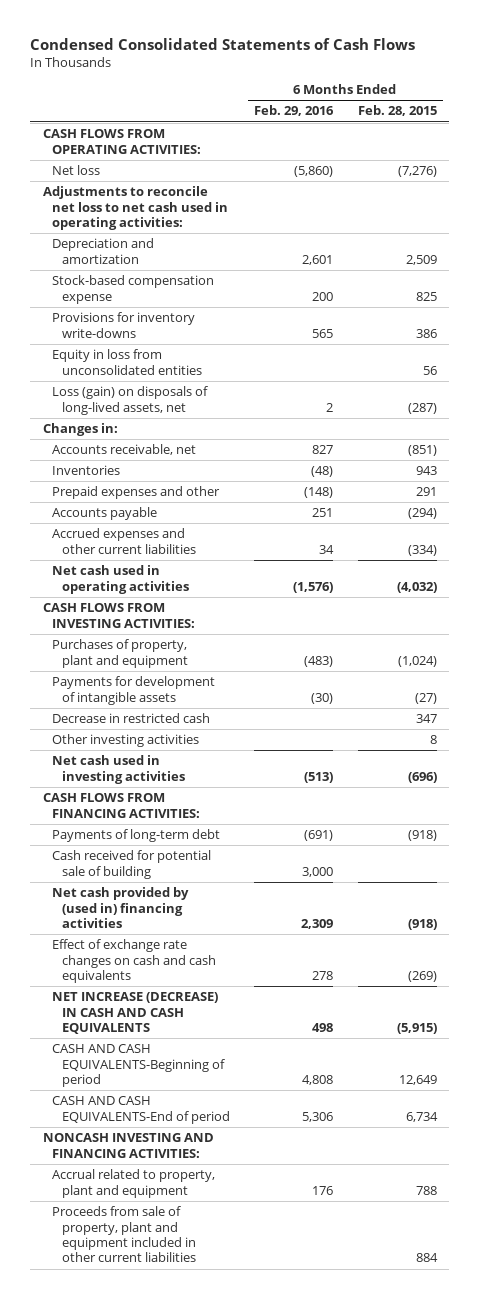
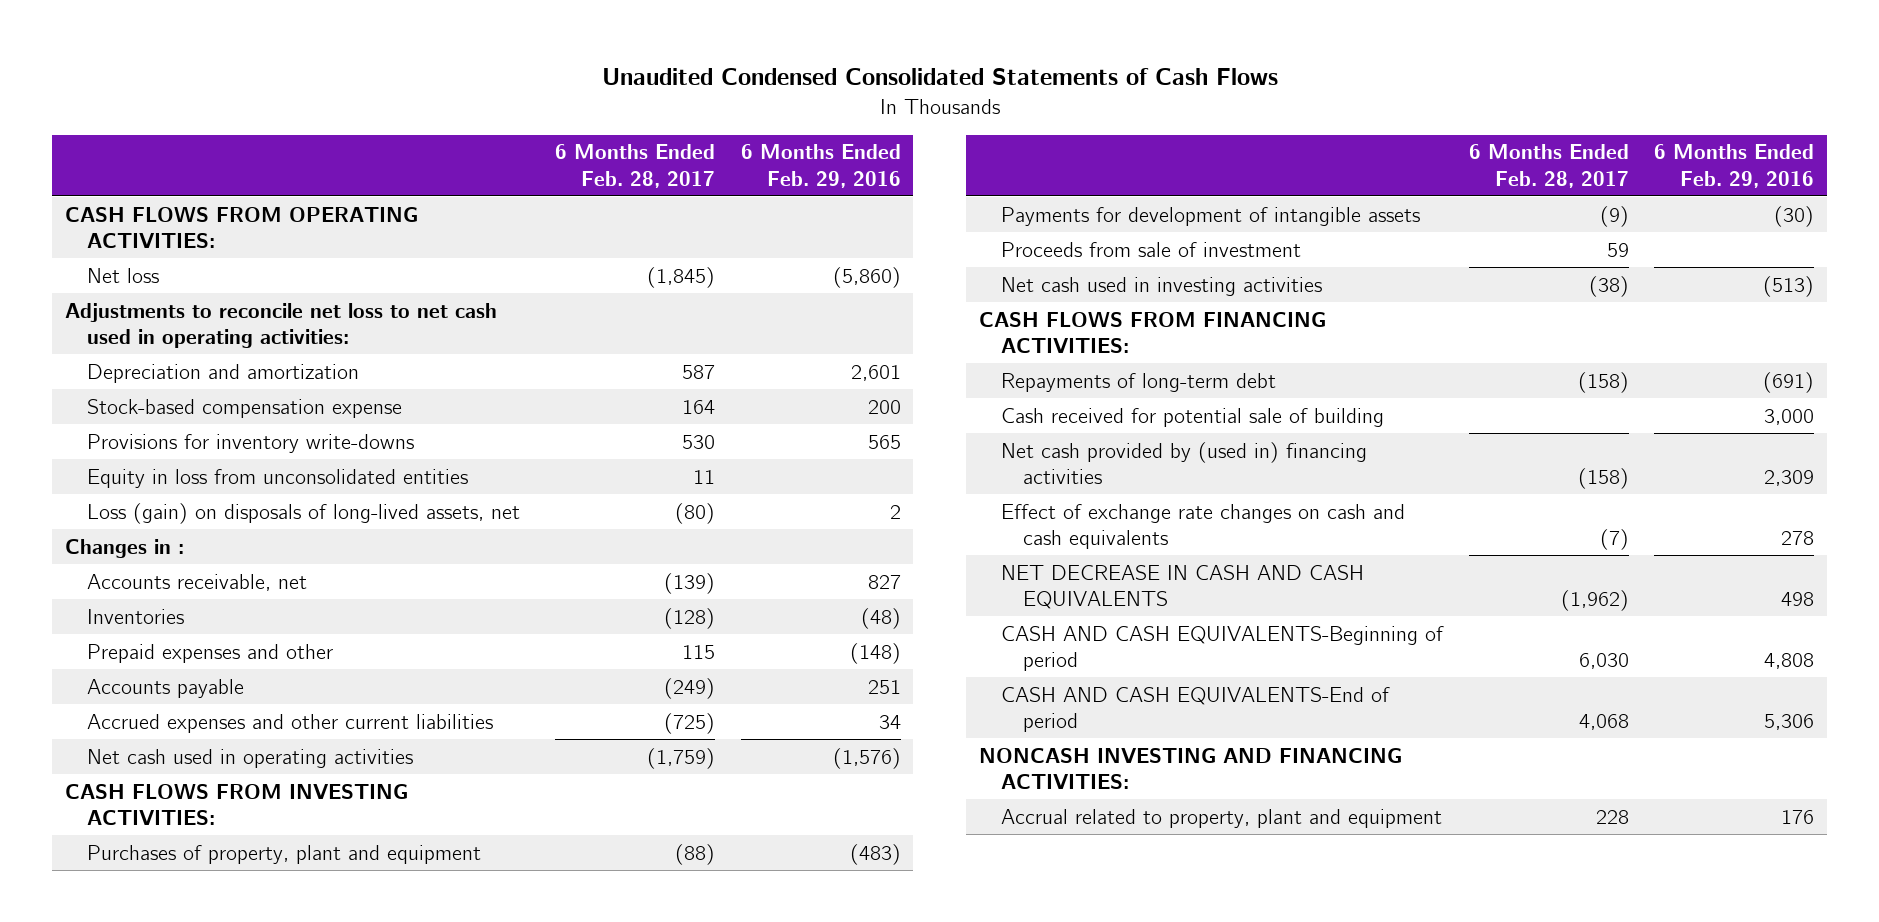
[30,37,416,50] Condensed Consolidated Statements of Cash Flows -> [601,68,1278,86] Unaudited Condensed Consolidated Statements of Cash Flows
[357,105,437,117] Feb. 28, 2015 -> none
none -> [554,144,715,188] 6 Months Ended Feb. 28, 2017
[42,423,118,437] Changes in: -> [65,538,185,558] Changes in :
[52,713,211,724] Decrease in restricted cash -> none
[52,734,200,748] Other investing activities -> none
none -> [1000,241,1301,257] Proceeds from sale of investment
[52,829,221,843] Payments of long-term debt -> [1000,372,1276,392] Repayments of long-term debt
[52,992,219,1034] NET INCREASE (DECREASE) IN CASH AND CASH EQUIVALENTS -> [1000,564,1364,609] NET DECREASE IN CASH AND CASH EQUIVALENTS
[52,1206,197,1263] Proceeds from sale of property, plant and equipment included in other current liabilities -> none

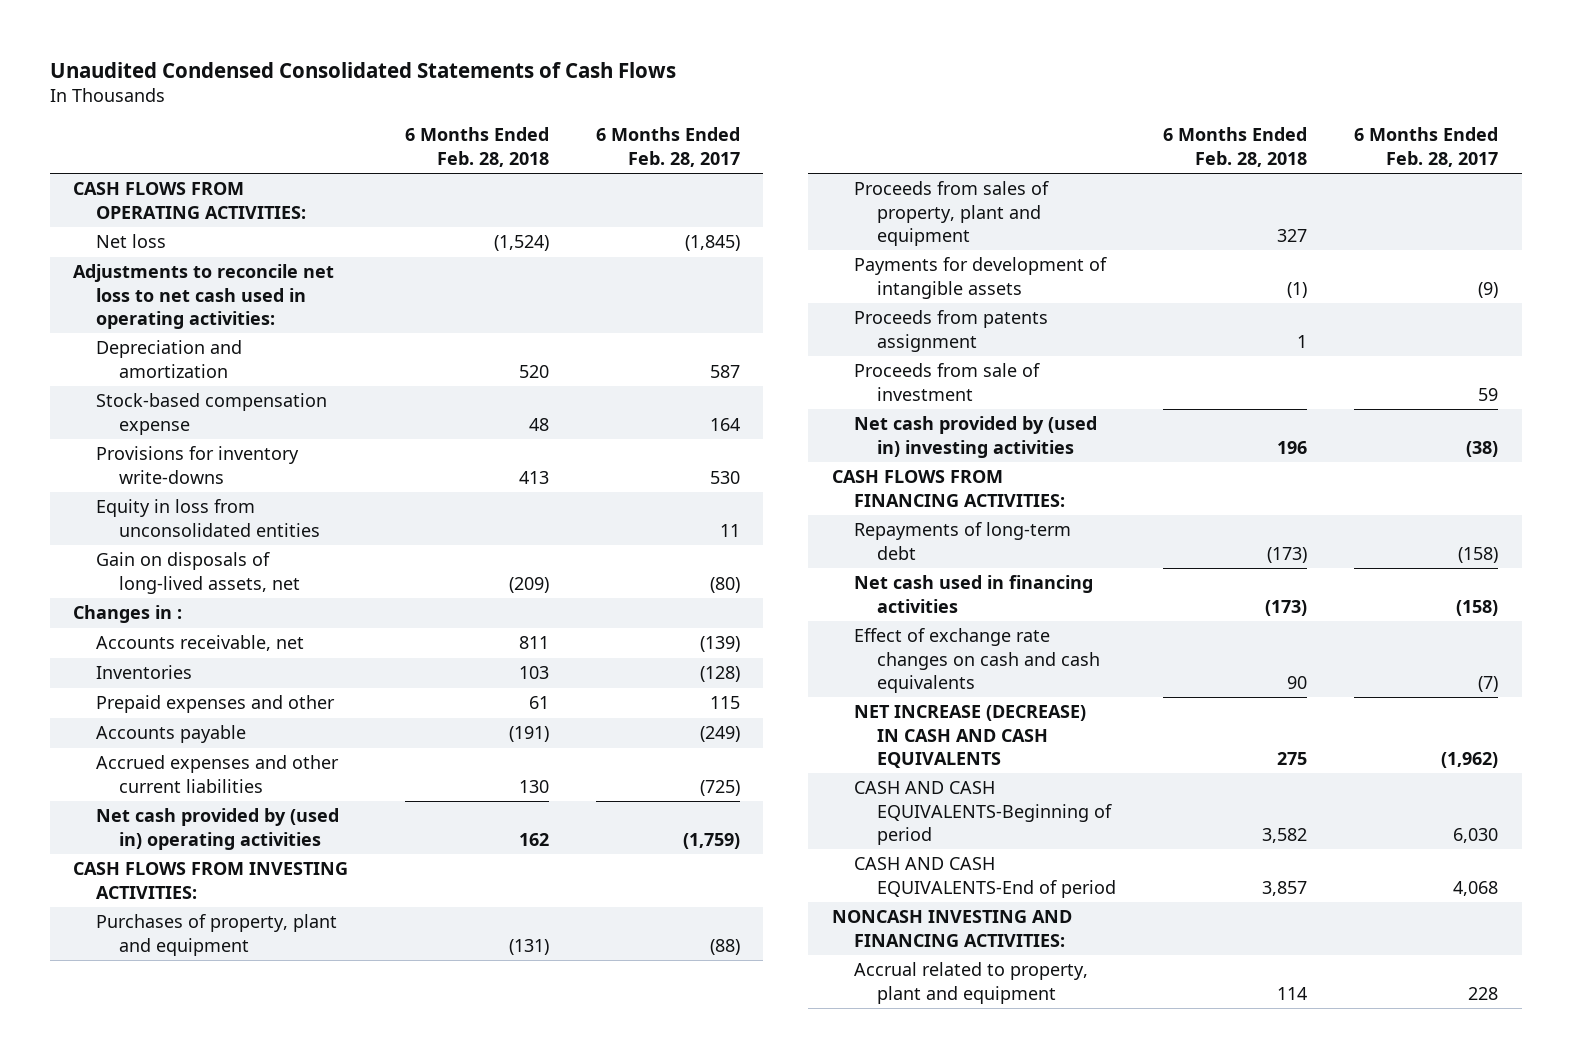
[740,144,901,188] 6 Months Ended Feb. 29, 2016 -> none
none -> [404,127,549,167] 6 Months Ended Feb. 28, 2018
[87,502,521,524] Loss (gain) on disposals of long-lived assets, net -> [96,552,300,594] Gain on disposals of long-lived assets, net
[87,748,414,768] Net cash used in operating activities -> [96,808,340,850] Net cash provided by (used in) operating activities
none -> [854,181,1050,246] Proceeds from sales of property, plant and equipment
none -> [854,310,1049,352] Proceeds from patents assignment
[1000,276,1322,296] Net cash used in investing activities -> [854,416,1098,458] Net cash provided by (used in) investing activities
[1000,407,1384,427] Cash received for potential sale of building -> none
[1000,441,1367,484] Net cash provided by (used in) financing activities -> [854,575,1094,613] Net cash used in financing activities
[1000,564,1364,609] NET DECREASE IN CASH AND CASH EQUIVALENTS -> [854,705,1087,768] NET INCREASE (DECREASE) IN CASH AND CASH EQUIVALENTS

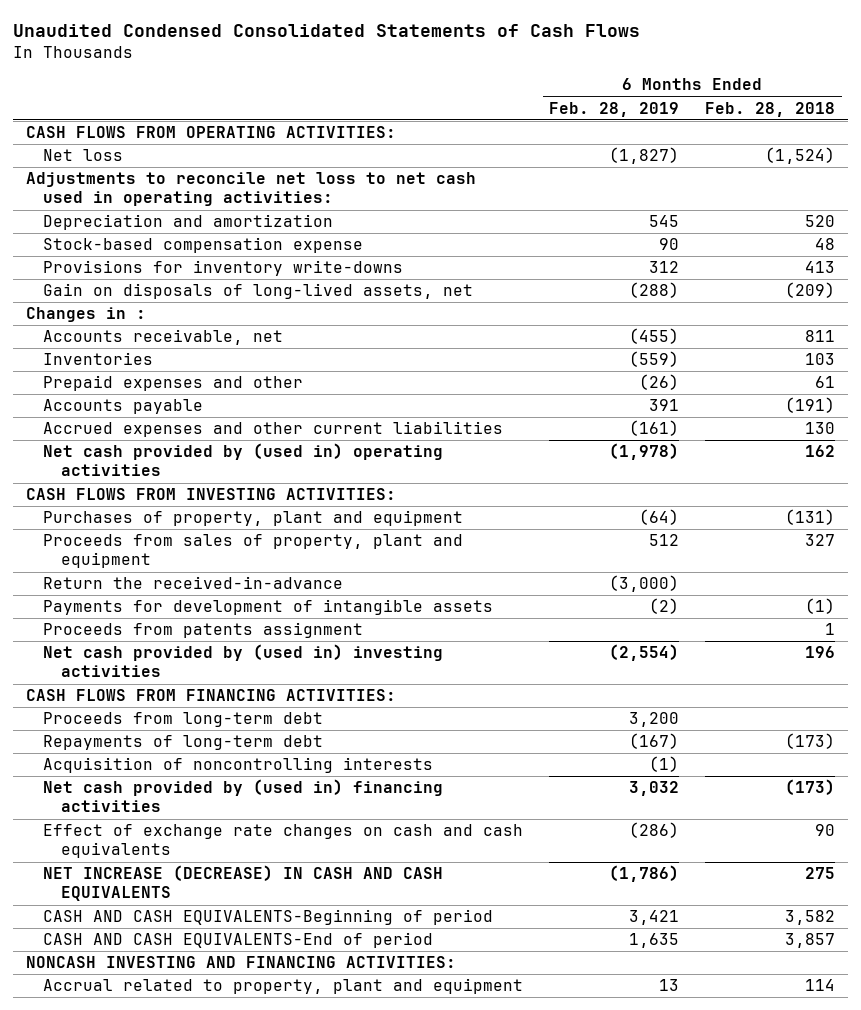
[595,127,740,167] 6 Months Ended Feb. 28, 2017 -> none
none -> [549,101,680,117] Feb. 28, 2019
[96,499,320,537] Equity in loss from unconsolidated entities -> none
none -> [43,576,344,590] Return the received-in-advance
[854,363,1041,401] Proceeds from sale of investment -> none
none -> [43,712,324,728] Proceeds from long-term debt
none -> [43,757,434,774] Acquisition of noncontrolling interests
[854,575,1094,613] Net cash used in financing activities -> [43,779,444,813] Net cash provided by (used in) financing activities

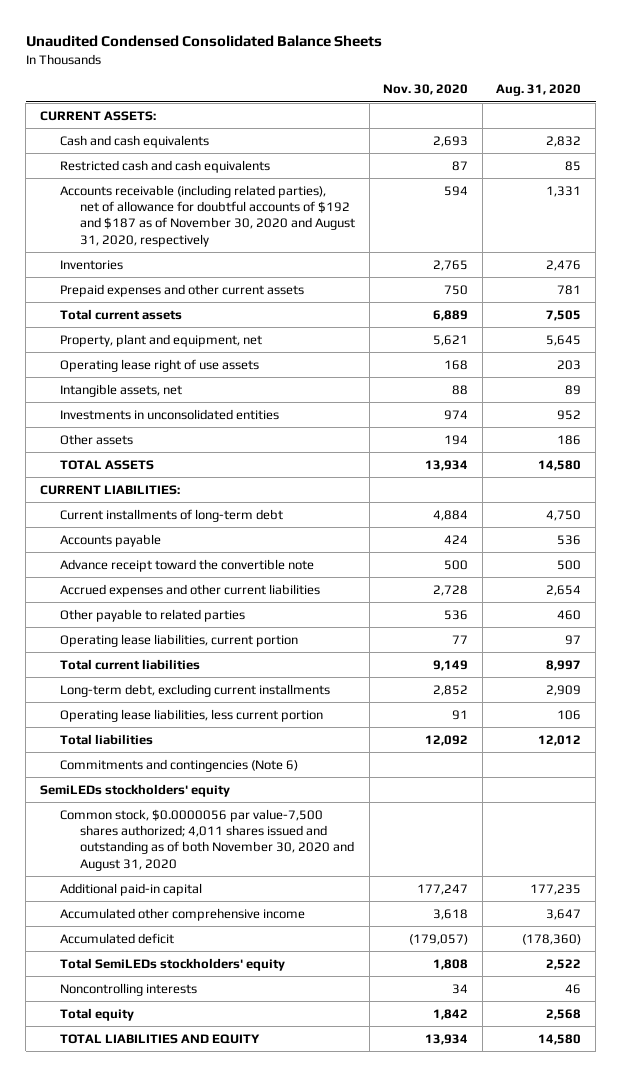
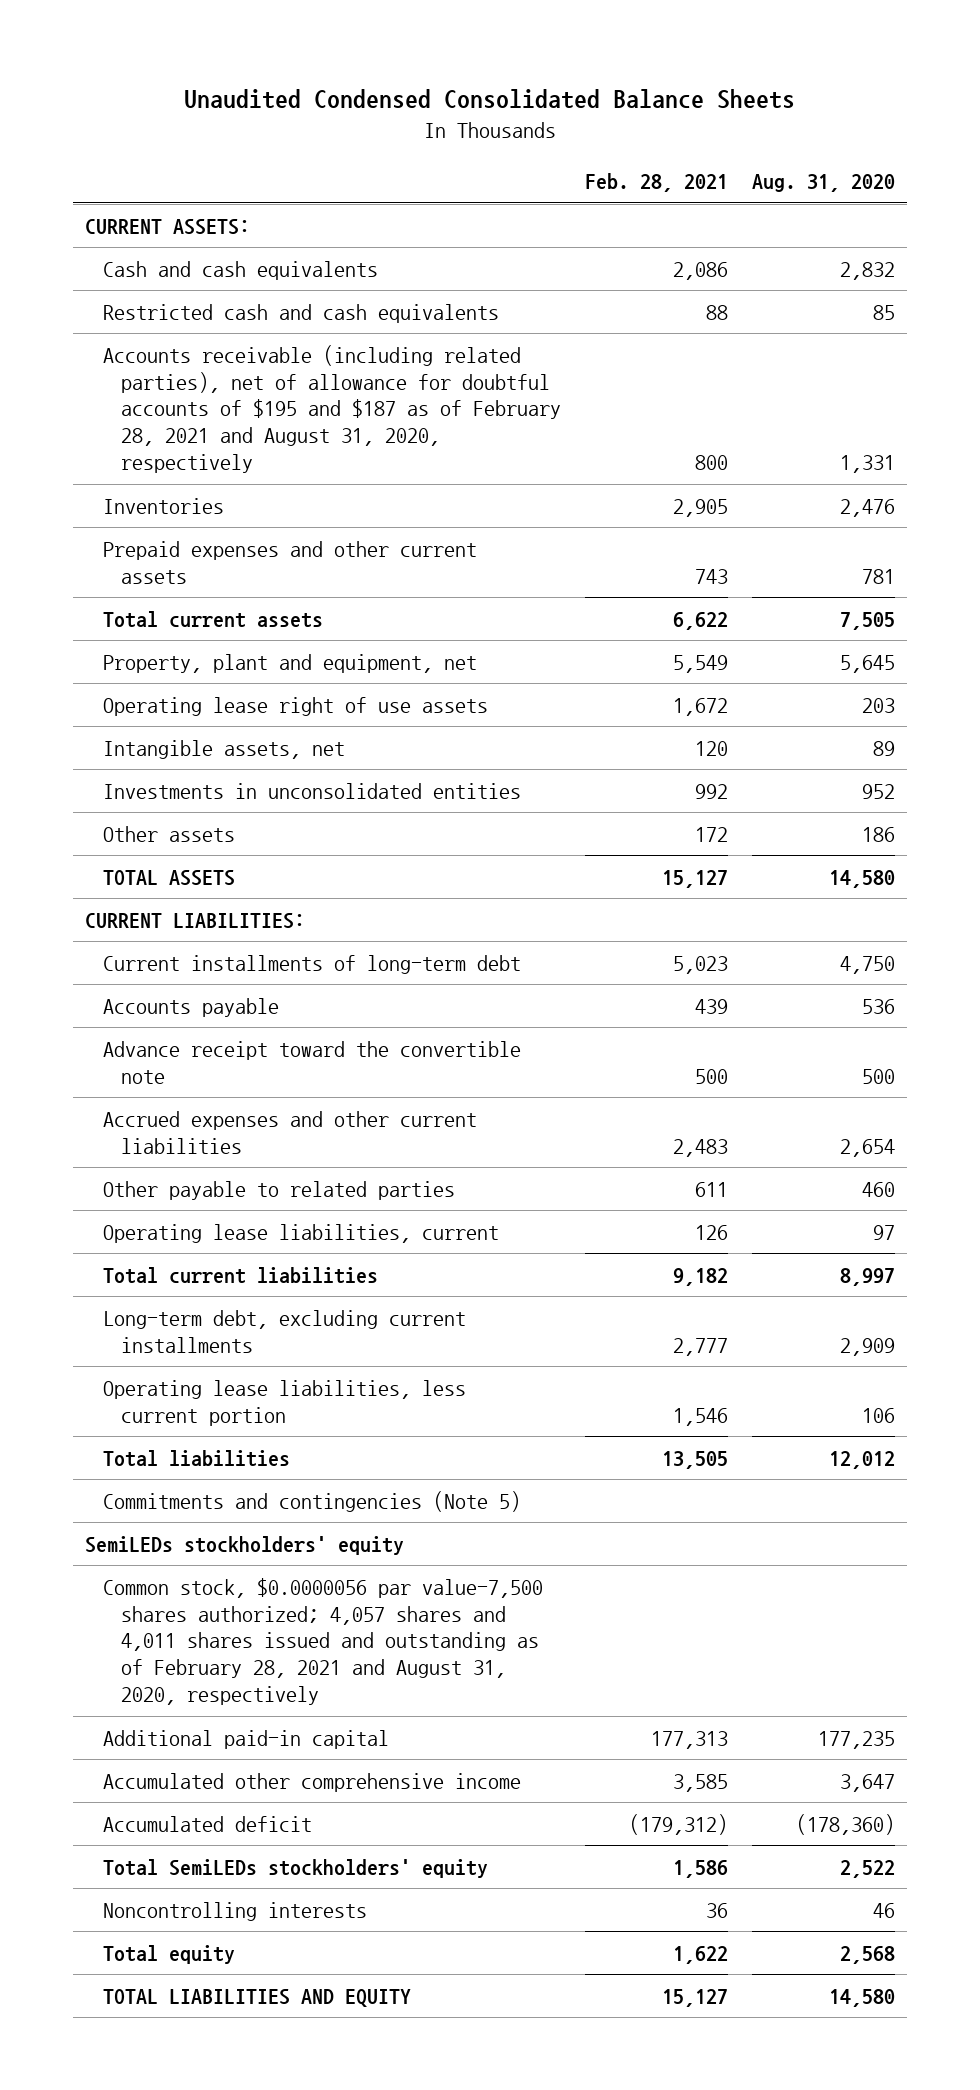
[383,84,469,96] Nov. 30, 2020 -> none
none -> [585,173,729,193] Feb. 28, 2021
[59,184,355,247] Accounts receivable (including related parties), net of allowance for doubtful accounts of $192 and $187 as of November 30, 2020 and August 31, 2020, respectively -> [102,344,562,473] Accounts receivable (including related parties), net of allowance for doubtful accounts of $195 and $187 as of February 28, 2021 and August 31, 2020, respectively
[59,633,298,647] Operating lease liabilities, current portion -> [102,1223,499,1243] Operating lease liabilities, current
[59,758,298,772] Commitments and contingencies (Note 6) -> [102,1490,521,1512] Commitments and contingencies (Note 5)
[59,808,354,871] Common stock, $0.0000056 par value-7,500 shares authorized; 4,011 shares issued and outstanding as of both November 30, 2020 and August 31, 2020 -> [102,1577,543,1705] Common stock, $0.0000056 par value-7,500 shares authorized; 4,057 shares and 4,011 shares issued and outstanding as of February 28, 2021 and August 31, 2020, respectively

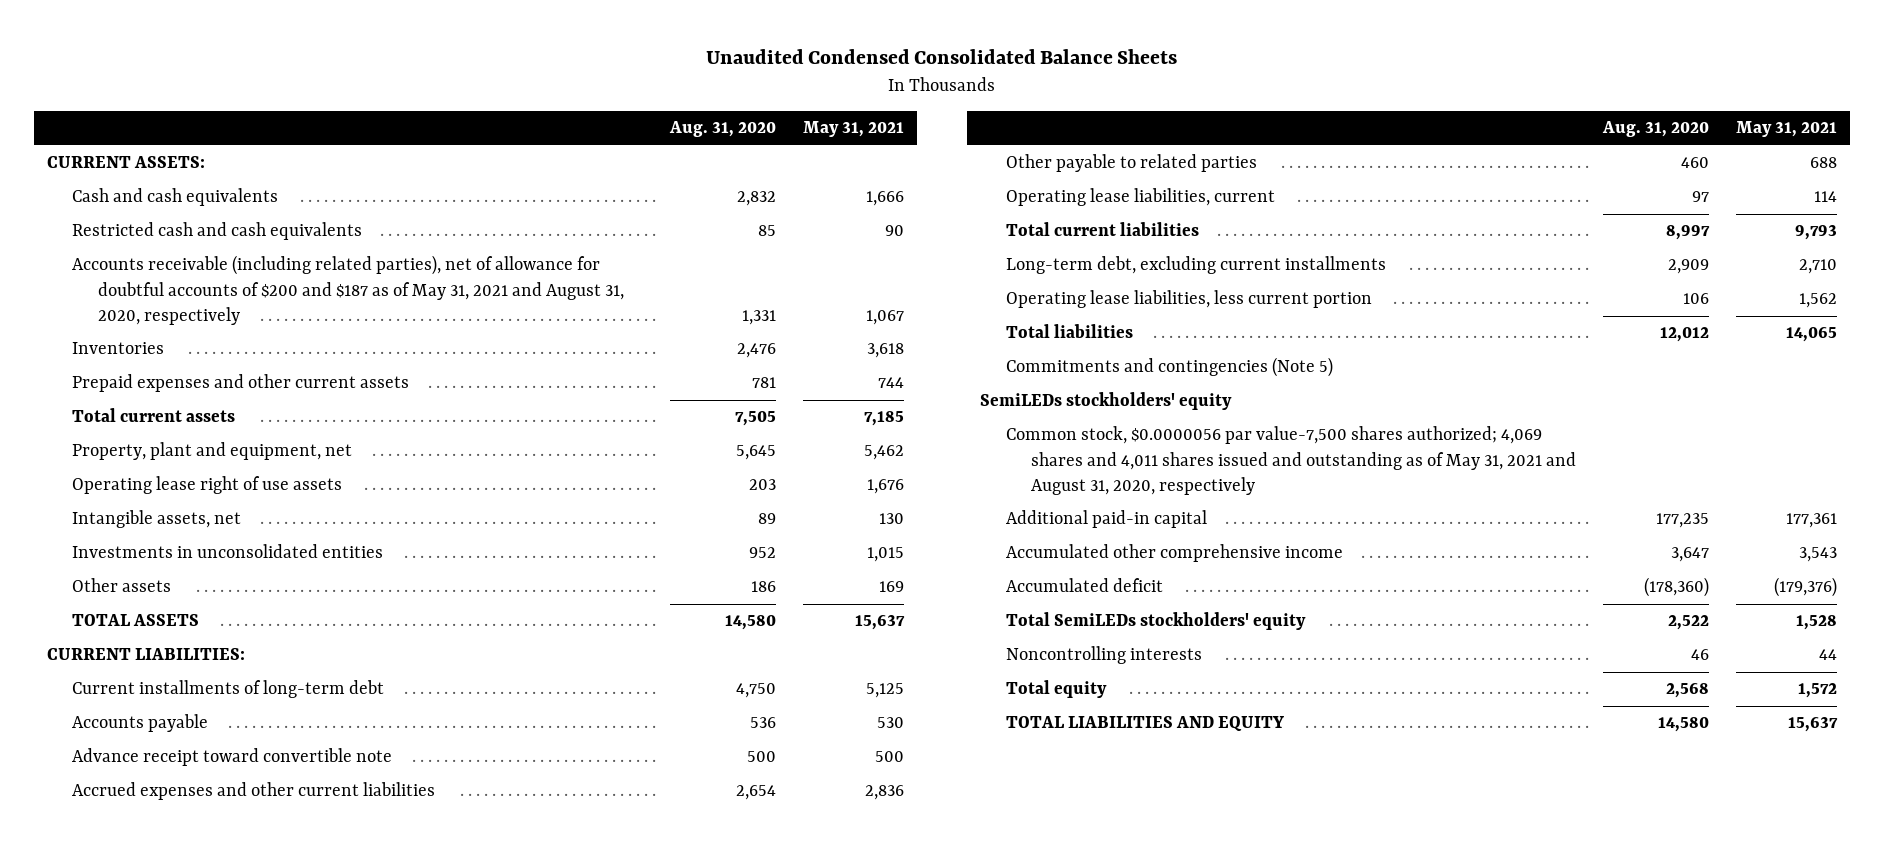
[585,173,729,193] Feb. 28, 2021 -> none
none -> [802,121,904,138] May 31, 2021
[102,344,562,473] Accounts receivable (including related parties), net of allowance for doubtful accounts of $195 and $187 as of February 28, 2021 and August 31, 2020, respectively -> [72,255,624,326] Accounts receivable (including related parties), net of allowance for doubtful accounts of $200 and $187 as of May 31, 2021 and August 31, 2020, respectively
[102,1040,521,1084] Advance receipt toward the convertible note -> [72,748,393,767] Advance receipt toward convertible note
[102,1577,543,1705] Common stock, $0.0000056 par value-7,500 shares authorized; 4,057 shares and 4,011 shares issued and outstanding as of February 28, 2021 and August 31, 2020, respectively -> [1005,426,1576,496] Common stock, $0.0000056 par value-7,500 shares authorized; 4,069 shares and 4,011 shares issued and outstanding as of May 31, 2021 and August 31, 2020, respectively

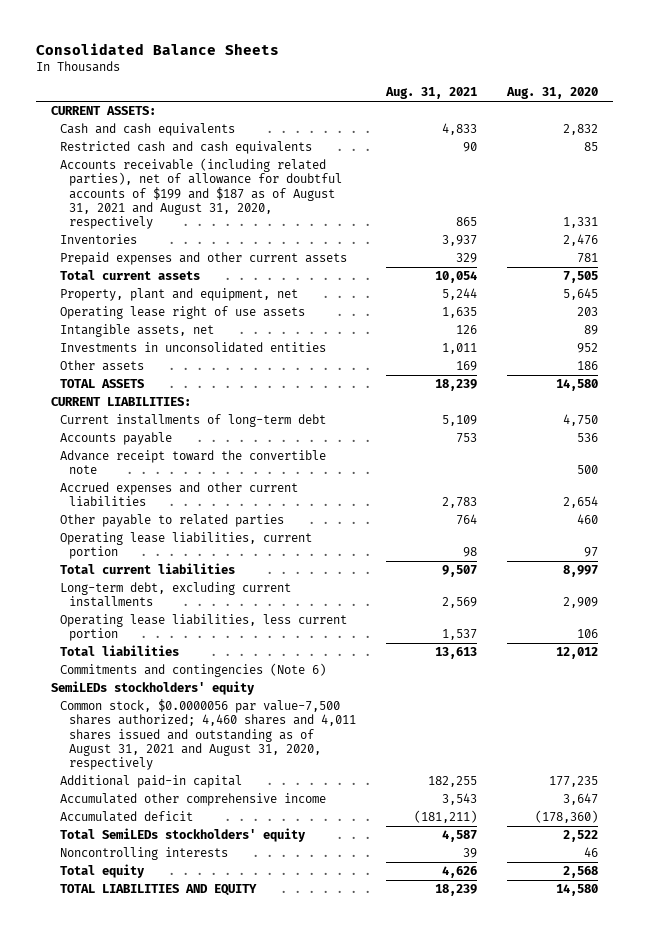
[705,49,1177,65] Unaudited Condensed Consolidated Balance Sheets -> [36,42,280,55] Consolidated Balance Sheets
[802,121,904,138] May 31, 2021 -> none
none -> [385,87,478,100] Aug. 31, 2021
[72,255,624,326] Accounts receivable (including related parties), net of allowance for doubtful accounts of $200 and $187 as of May 31, 2021 and August 31, 2020, respectively -> [60,158,343,230] Accounts receivable (including related parties), net of allowance for doubtful accounts of $199 and $187 as of August 31, 2021 and August 31, 2020, respectively
[72,748,393,767] Advance receipt toward convertible note -> [60,450,327,475] Advance receipt toward the convertible note
[1005,188,1275,207] Operating lease liabilities, current -> [60,532,313,560] Operating lease liabilities, current portion
[1005,357,1333,378] Commitments and contingencies (Note 5) -> [60,663,327,678] Commitments and contingencies (Note 6)
[1005,426,1576,496] Common stock, $0.0000056 par value-7,500 shares authorized; 4,069 shares and 4,011 shares issued and outstanding as of May 31, 2021 and August 31, 2020, respectively -> [60,699,357,771] Common stock, $0.0000056 par value-7,500 shares authorized; 4,460 shares and 4,011 shares issued and outstanding as of August 31, 2021 and August 31, 2020, respectively

